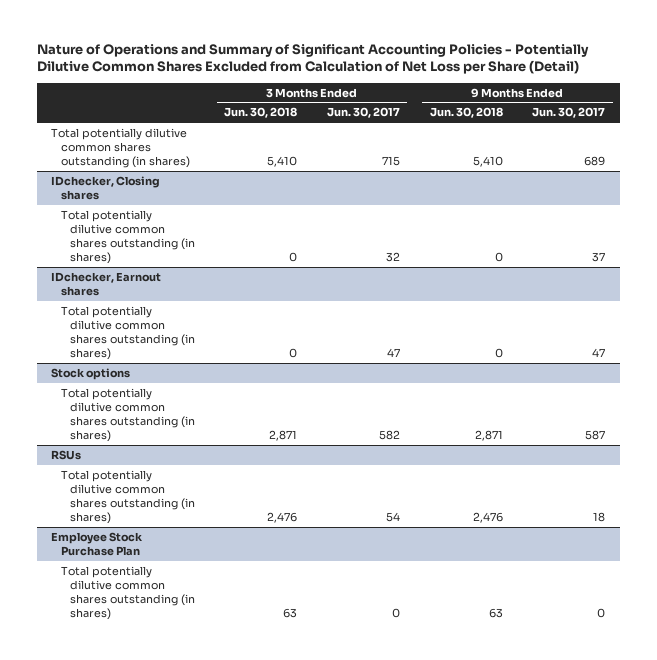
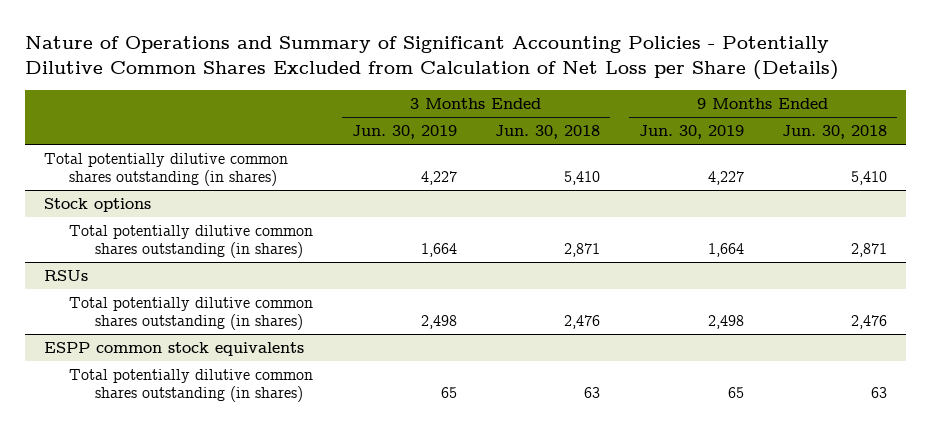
[36,43,589,75] Nature of Operations and Summary of Significant Accounting Policies - Potentially Dilutive Common Shares Excluded from Calculation of Net Loss per Share (Detail) -> [24,36,839,81] Nature of Operations and Summary of Significant Accounting Policies - Potentially Dilutive Common Shares Excluded from Calculation of Net Loss per Share (Details)
[326,107,400,119] Jun. 30, 2017 -> none
[532,107,606,119] Jun. 30, 2017 -> none
none -> [351,125,457,140] Jun. 30, 2019
none -> [638,125,744,140] Jun. 30, 2019
[51,175,161,200] IDchecker, Closing shares -> none
[60,209,195,264] Total potentially dilutive common shares outstanding (in shares) -> none
[51,271,162,296] IDchecker, Earnout shares -> none
[60,305,195,360] Total potentially dilutive common shares outstanding (in shares) -> none
[51,531,144,556] Employee Stock Purchase Plan -> [43,341,304,356] ESPP common stock equivalents

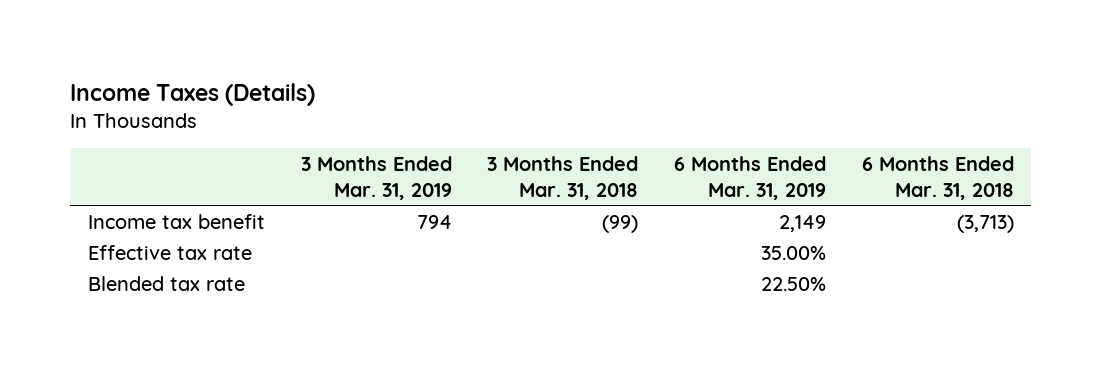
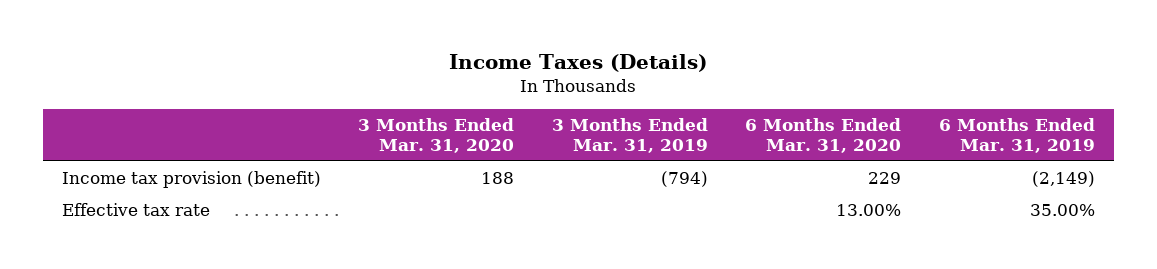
[487,156,639,200] 3 Months Ended Mar. 31, 2018 -> none
[861,156,1014,200] 6 Months Ended Mar. 31, 2018 -> none
none -> [358,118,515,153] 3 Months Ended Mar. 31, 2020
none -> [745,118,902,153] 6 Months Ended Mar. 31, 2020
[87,213,265,229] Income tax benefit -> [61,171,321,189] Income tax provision (benefit)
[416,214,452,229] 794 -> [660,171,708,188] (794)
[778,214,826,232] 2,149 -> [1032,171,1096,188] (2,149)
[87,275,245,291] Blended tax rate -> none

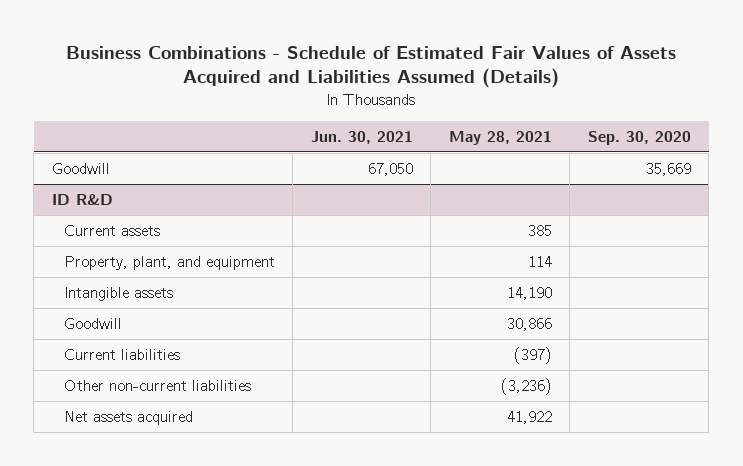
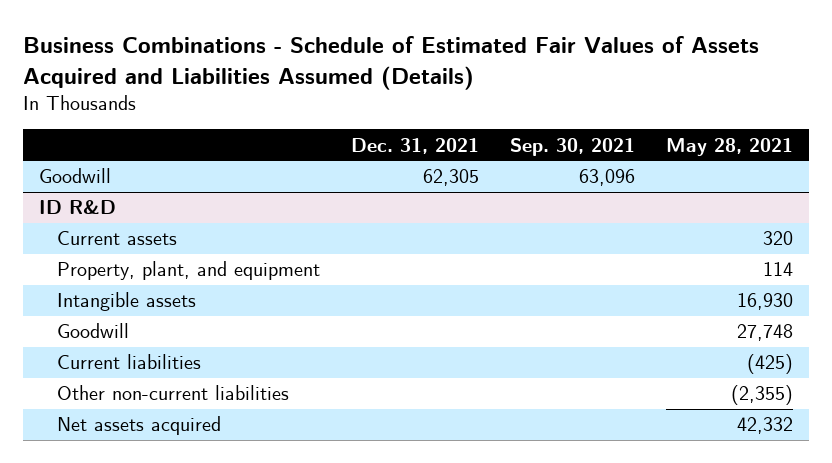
[310,130,413,144] Jun. 30, 2021 -> none
[587,130,691,145] Sep. 30, 2020 -> none
none -> [351,137,480,154] Dec. 31, 2021
none -> [510,137,636,156] Sep. 30, 2021
[527,225,552,237] 385 -> [763,231,794,246] 320
[506,287,552,301] 14,190 -> [737,293,794,311] 16,930
[506,318,552,332] 30,866 -> [737,324,794,342] 27,748
[513,347,552,365] (397) -> [747,354,794,375] (425)
[500,378,552,396] (3,236) -> [731,385,794,406] (2,355)
[506,411,552,425] 41,922 -> [737,417,794,435] 42,332

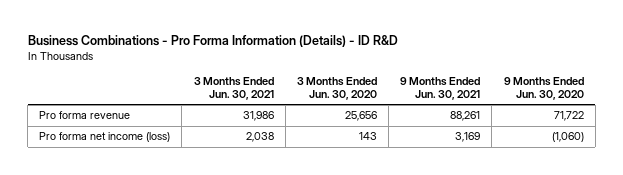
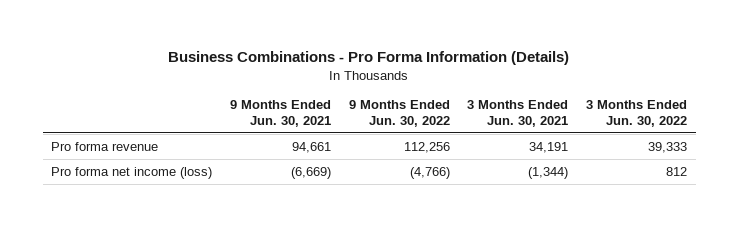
[27,34,398,47] Business Combinations - Pro Forma Information (Details) - ID R&D -> [168,51,570,66] Business Combinations - Pro Forma Information (Details)
[296,76,377,101] 3 Months Ended Jun. 30, 2020 -> none
[503,76,584,101] 9 Months Ended Jun. 30, 2020 -> none
none -> [348,100,450,128] 9 Months Ended Jun. 30, 2022
none -> [585,100,687,128] 3 Months Ended Jun. 30, 2022
[242,111,274,122] 31,986 -> [529,141,569,153] 34,191
[450,111,481,122] 88,261 -> [291,141,331,153] 94,661
[245,132,274,143] 2,038 -> [528,166,569,179] (1,344)
[455,132,481,143] 3,169 -> [290,166,331,179] (6,669)

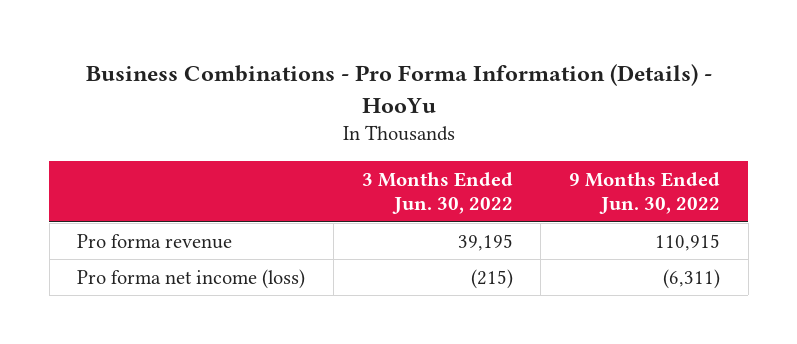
[168,51,570,66] Business Combinations - Pro Forma Information (Details) -> [85,64,712,113] Business Combinations - Pro Forma Information (Details) - HooYu
[229,100,331,128] 9 Months Ended Jun. 30, 2021 -> none
[467,100,569,128] 3 Months Ended Jun. 30, 2021 -> none
[403,141,450,153] 112,256 -> [654,233,720,251] 110,915
[647,141,687,153] 39,333 -> [457,233,513,251] 39,195
[409,166,450,179] (4,766) -> [662,268,720,289] (6,311)
[665,166,687,176] 812 -> [470,268,513,289] (215)

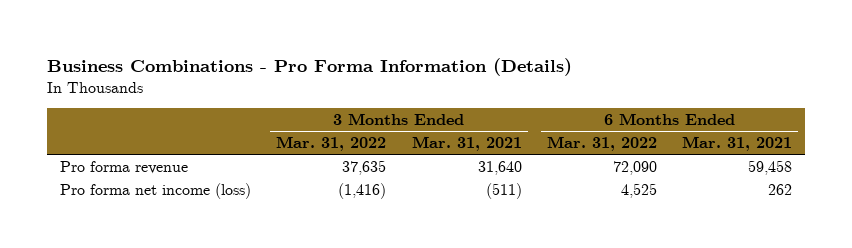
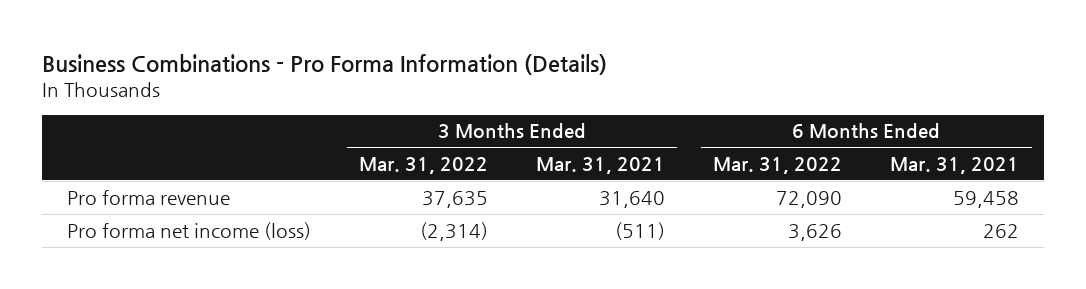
[338,182,387,199] (1,416) -> [419,221,488,241] (2,314)
[620,182,657,198] 4,525 -> [788,223,843,241] 3,626

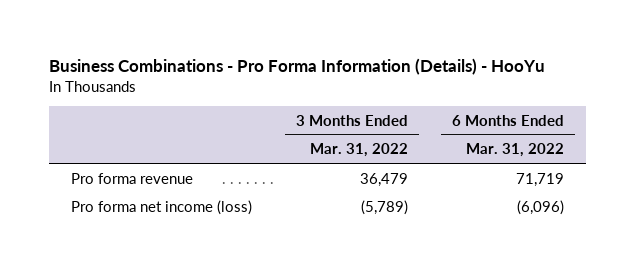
[42,54,608,76] Business Combinations - Pro Forma Information (Details) -> [49,57,546,75] Business Combinations - Pro Forma Information (Details) - HooYu
[535,156,665,174] Mar. 31, 2021 -> none
[890,156,1020,174] Mar. 31, 2021 -> none
[421,190,488,208] 37,635 -> [359,172,408,187] 36,479
[776,190,843,208] 72,090 -> [515,172,564,187] 71,719
[419,221,488,241] (2,314) -> [360,199,408,215] (5,789)
[788,223,843,241] 3,626 -> [516,199,564,215] (6,096)

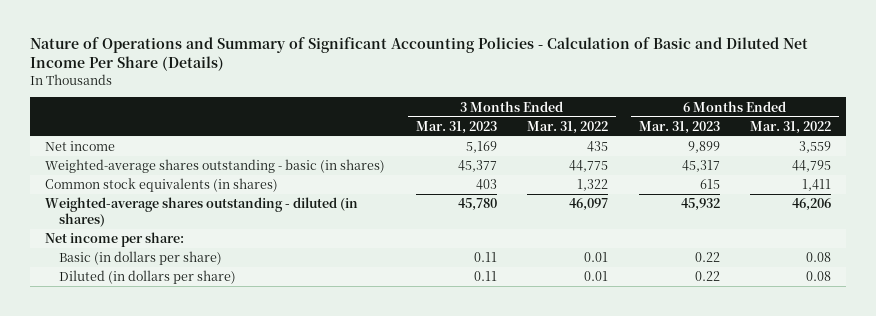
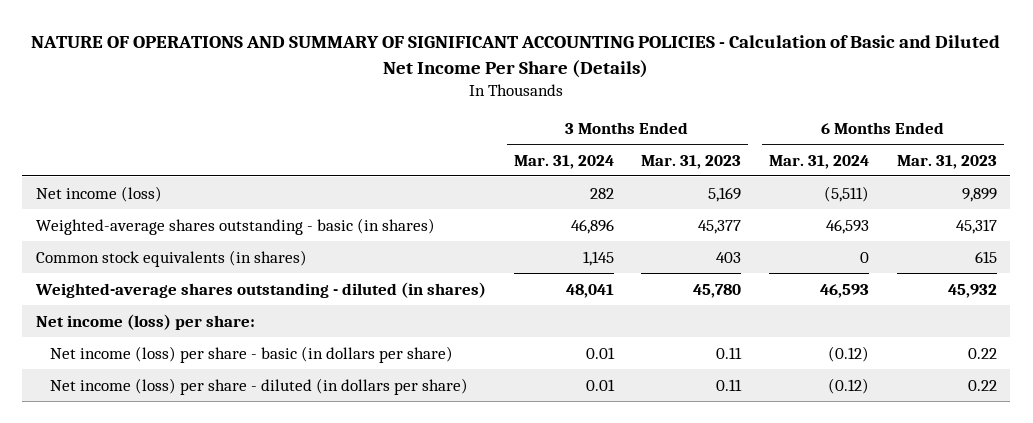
[30,37,809,72] Nature of Operations and Summary of Significant Accounting Policies - Calculation of Basic and Diluted Net Income Per Share (Details) -> [31,34,1001,78] NATURE OF OPERATIONS AND SUMMARY OF SIGNIFICANT ACCOUNTING POLICIES - Calculation of Basic and Diluted Net Income Per Share (Details)
[527,120,609,134] Mar. 31, 2022 -> none
[750,120,832,134] Mar. 31, 2022 -> none
none -> [513,154,614,169] Mar. 31, 2024
none -> [768,154,869,169] Mar. 31, 2024
[45,141,116,152] Net income -> [35,185,162,202] Net income (loss)
[45,232,185,248] Net income per share: -> [35,313,255,330] Net income (loss) per share:
[59,251,223,266] Basic (in dollars per share) -> [49,345,453,363] Net income (loss) per share - basic (in dollars per share)
[59,270,237,285] Diluted (in dollars per share) -> [49,377,468,395] Net income (loss) per share - diluted (in dollars per share)

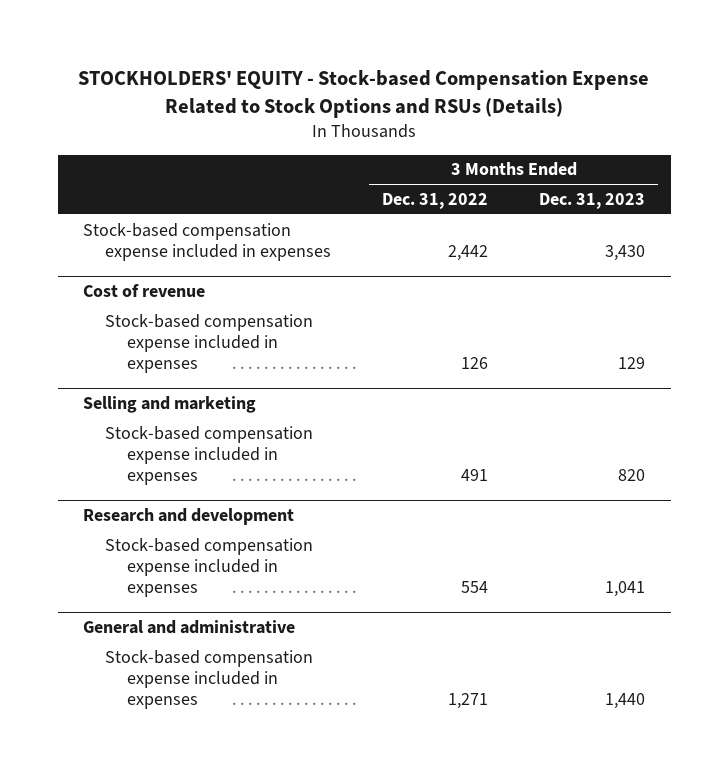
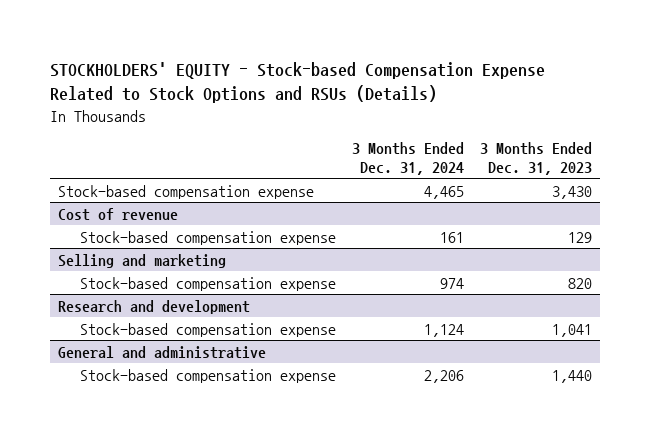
[382,192,489,209] Dec. 31, 2022 -> none
none -> [352,142,465,175] 3 Months Ended Dec. 31, 2024
[83,222,331,261] Stock-based compensation expense included in expenses -> [58,184,315,199] Stock-based compensation expense
[104,313,313,374] Stock-based compensation expense included in expenses -> [80,230,337,245] Stock-based compensation expense
[104,425,313,486] Stock-based compensation expense included in expenses -> [80,276,337,291] Stock-based compensation expense
[104,537,313,598] Stock-based compensation expense included in expenses -> [80,322,337,337] Stock-based compensation expense
[104,649,313,710] Stock-based compensation expense included in expenses -> [80,368,337,383] Stock-based compensation expense

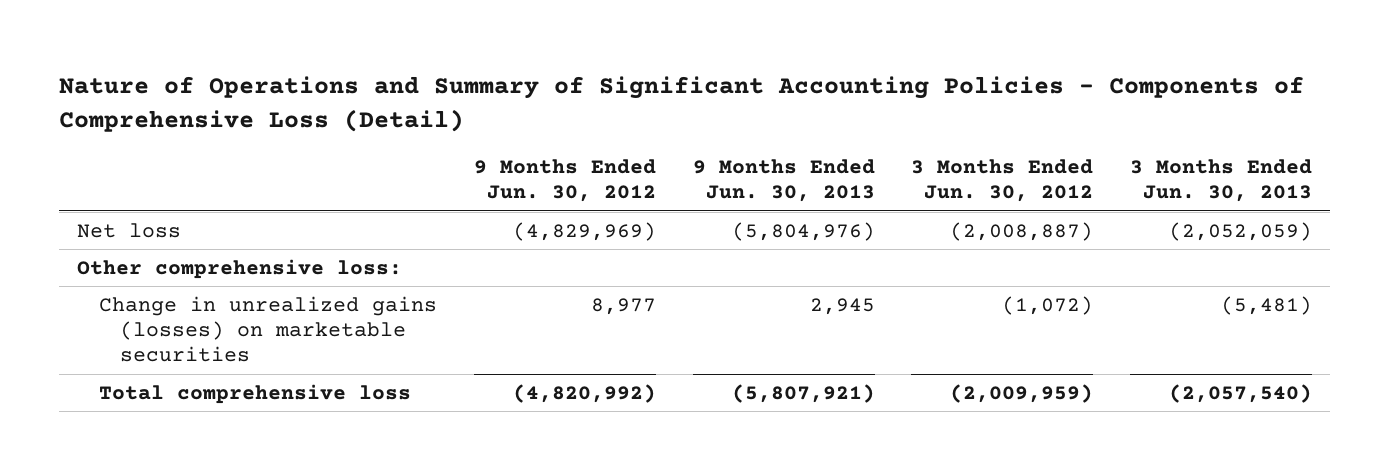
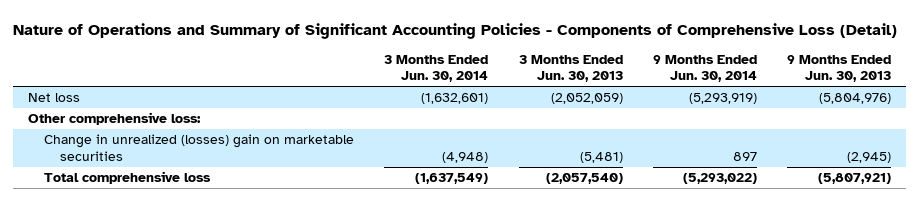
[473,159,656,203] 9 Months Ended Jun. 30, 2012 -> none
[911,159,1094,203] 3 Months Ended Jun. 30, 2012 -> none
none -> [384,55,489,83] 3 Months Ended Jun. 30, 2014
none -> [652,55,757,83] 9 Months Ended Jun. 30, 2014
[98,296,437,363] Change in unrealized gains (losses) on marketable securities -> [44,134,355,161] Change in unrealized (losses) gain on marketable securities
[809,298,875,316] 2,945 -> [846,151,891,163] (2,945)

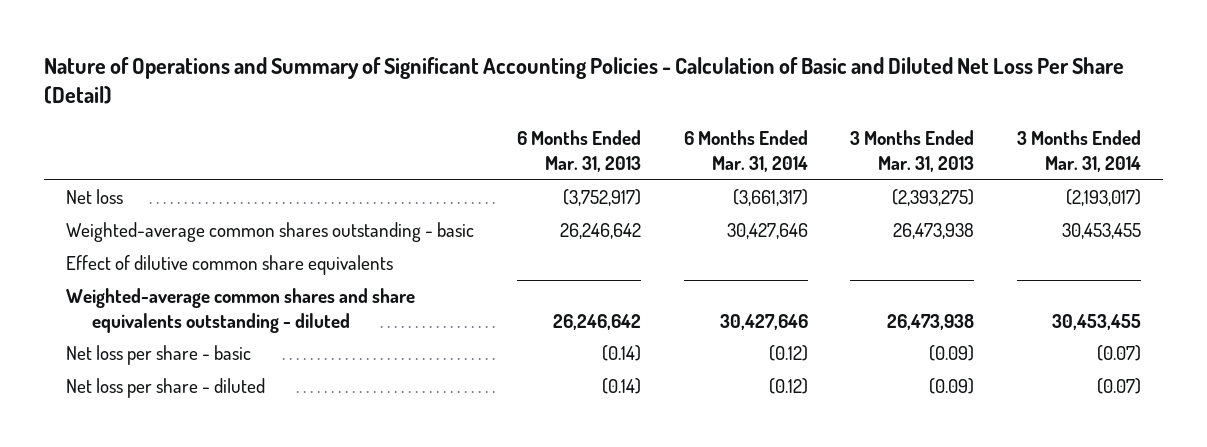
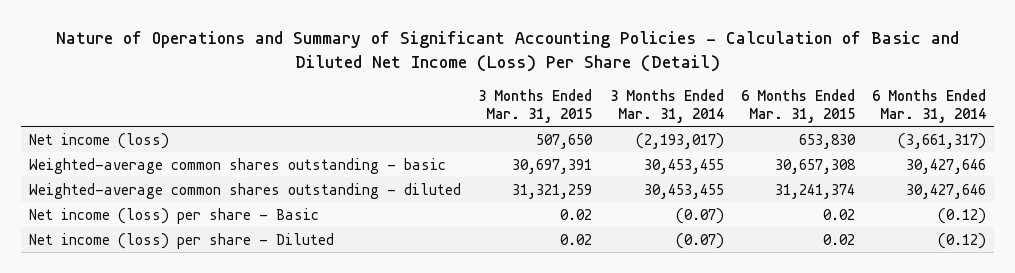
[44,56,1125,105] Nature of Operations and Summary of Significant Accounting Policies - Calculation of Basic and Diluted Net Loss Per Share (Detail) -> [55,31,959,72] Nature of Operations and Summary of Significant Accounting Policies - Calculation of Basic and Diluted Net Income (Loss) Per Share (Detail)
[516,130,641,173] 6 Months Ended Mar. 31, 2013 -> none
[850,130,975,173] 3 Months Ended Mar. 31, 2013 -> none
none -> [478,88,593,123] 3 Months Ended Mar. 31, 2015
none -> [740,88,855,123] 6 Months Ended Mar. 31, 2015
[65,189,123,205] Net loss -> [29,132,170,149] Net income (loss)
[65,255,393,276] Effect of dilutive common share equivalents -> none
[65,288,415,333] Weighted-average common shares and share equivalents outstanding - diluted -> [29,182,462,199] Weighted-average common shares outstanding - diluted
[65,345,251,366] Net loss per share - basic -> [29,207,320,224] Net income (loss) per share - Basic
[65,378,265,399] Net loss per share - diluted -> [29,232,335,249] Net income (loss) per share - Diluted

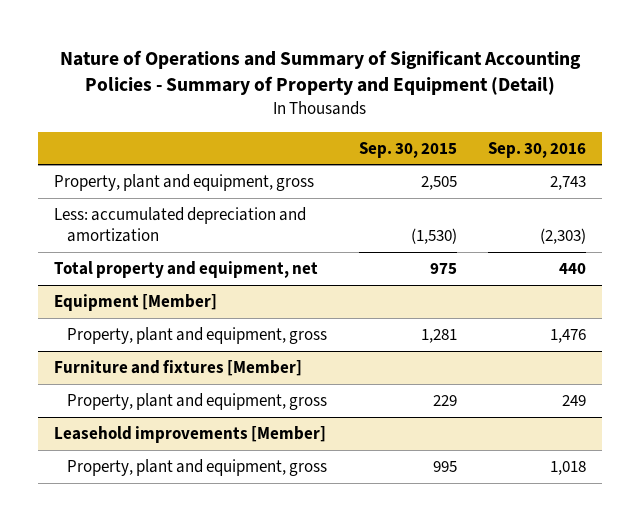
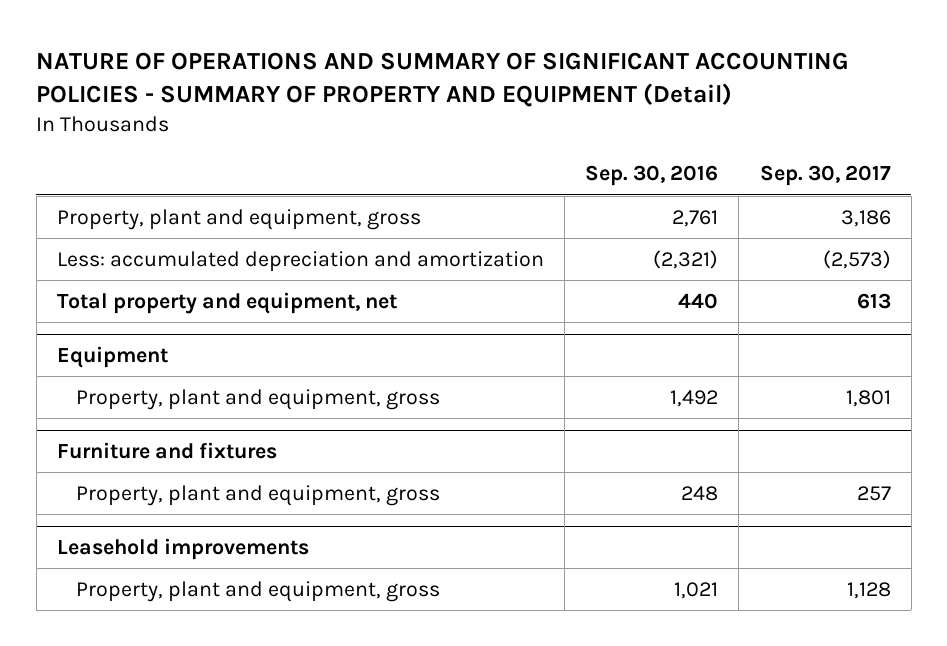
[60,49,582,96] Nature of Operations and Summary of Significant Accounting Policies - Summary of Property and Equipment (Detail) -> [36,52,850,108] NATURE OF OPERATIONS AND SUMMARY OF SIGNIFICANT ACCOUNTING POLICIES - SUMMARY OF PROPERTY AND EQUIPMENT (Detail)
[358,141,457,158] Sep. 30, 2015 -> none
none -> [759,165,891,187] Sep. 30, 2017
[550,176,587,191] 2,743 -> [672,209,719,227] 2,761
[540,228,587,245] (2,303) -> [653,249,719,269] (2,321)
[54,294,218,312] Equipment [Member] -> [56,346,168,369] Equipment
[550,329,587,344] 1,476 -> [670,389,719,407] 1,492
[54,360,303,377] Furniture and fixtures [Member] -> [56,442,277,460] Furniture and fixtures
[562,395,587,407] 249 -> [681,485,719,501] 248
[54,426,327,444] Leasehold improvements [Member] -> [56,538,309,561] Leasehold improvements
[550,461,587,476] 1,018 -> [674,581,719,599] 1,021

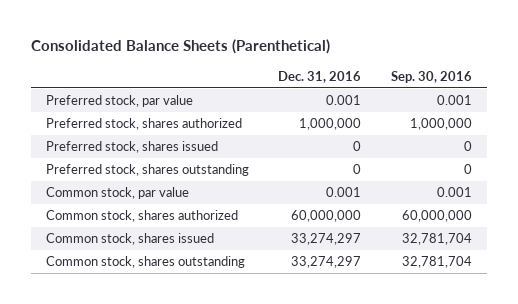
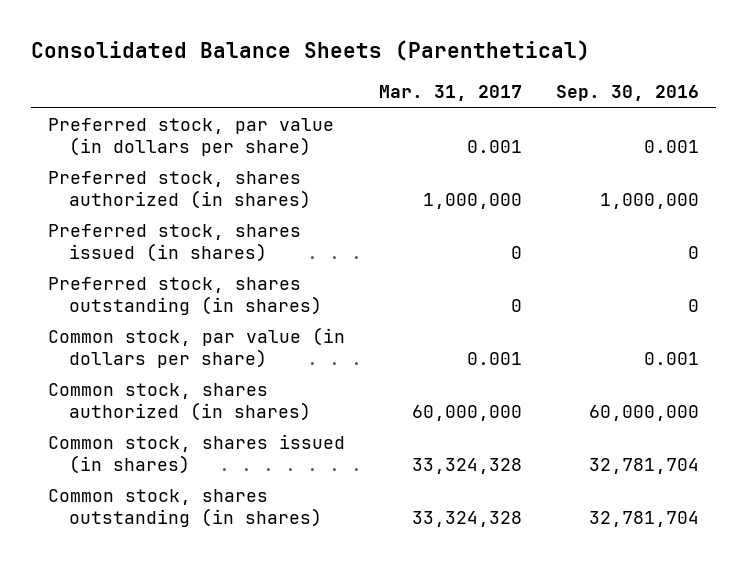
[278,70,362,83] Dec. 31, 2016 -> none
none -> [378,85,522,102] Mar. 31, 2017
[45,95,193,108] Preferred stock, par value -> [47,118,334,156] Preferred stock, par value (in dollars per share)
[45,118,242,131] Preferred stock, shares authorized -> [47,171,311,209] Preferred stock, shares authorized (in shares)
[45,141,218,154] Preferred stock, shares issued -> [47,224,301,262] Preferred stock, shares issued (in shares)
[45,164,249,177] Preferred stock, shares outstanding -> [47,277,322,315] Preferred stock, shares outstanding (in shares)
[45,187,189,200] Common stock, par value -> [47,327,345,368] Common stock, par value (in dollars per share)
[45,210,238,223] Common stock, shares authorized -> [47,383,311,421] Common stock, shares authorized (in shares)
[45,233,214,246] Common stock, shares issued -> [47,434,345,474] Common stock, shares issued (in shares)
[45,256,245,269] Common stock, shares outstanding -> [47,489,322,527] Common stock, shares outstanding (in shares)

